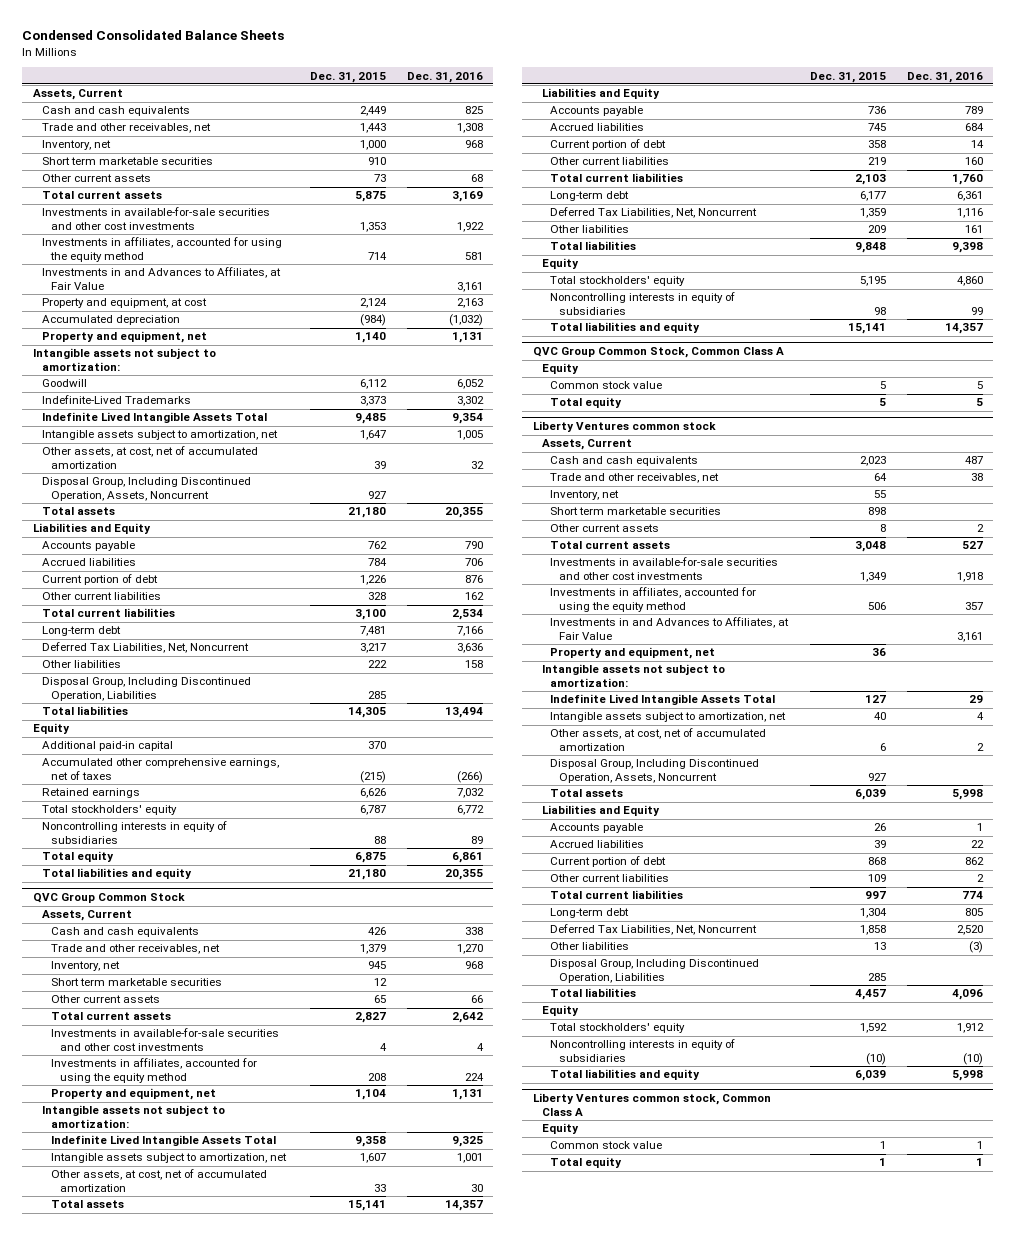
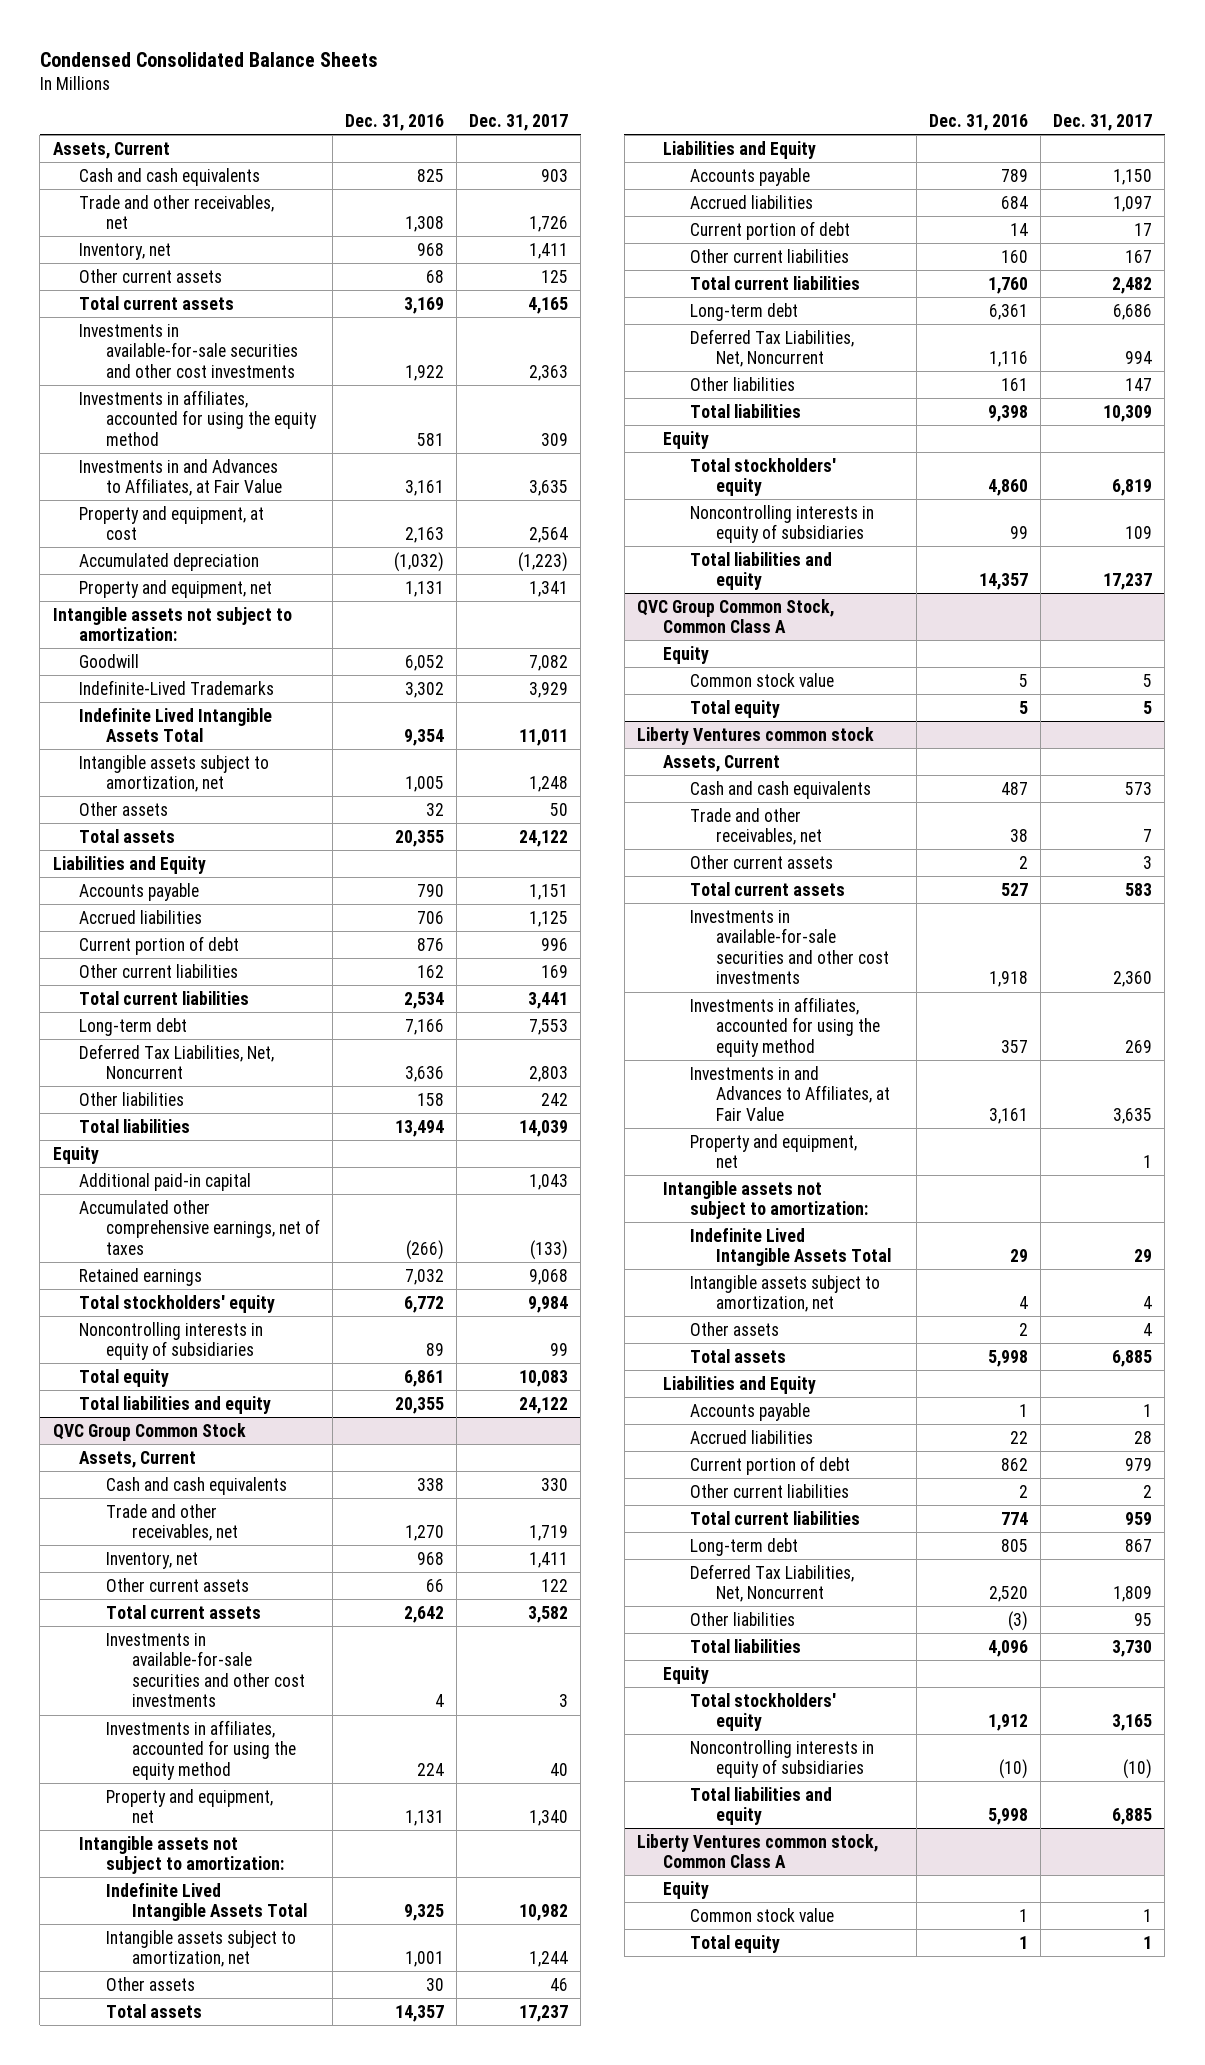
[309,71,386,83] Dec. 31, 2015 -> none
none -> [469,114,569,132] Dec. 31, 2017
[41,157,213,166] Short term marketable securities -> none
[41,477,251,501] Disposal Group, Including Discontinued Operation, Assets, Noncurrent -> none
[41,446,258,469] Other assets, at cost, net of accumulated amortization -> [79,801,169,816] Other assets
[41,677,251,701] Disposal Group, Including Discontinued Operation, Liabilities -> none
[50,978,222,987] Short term marketable securities -> none
[50,1169,267,1192] Other assets, at cost, net of accumulated amortization -> [105,1976,195,1991] Other assets
[550,490,620,501] Inventory, net -> none
[550,507,722,516] Short term marketable securities -> none
[550,759,760,783] Disposal Group, Including Discontinued Operation, Assets, Noncurrent -> none
[550,728,767,751] Other assets, at cost, net of accumulated amortization -> [689,1321,779,1336] Other assets
[550,959,760,983] Disposal Group, Including Discontinued Operation, Liabilities -> none

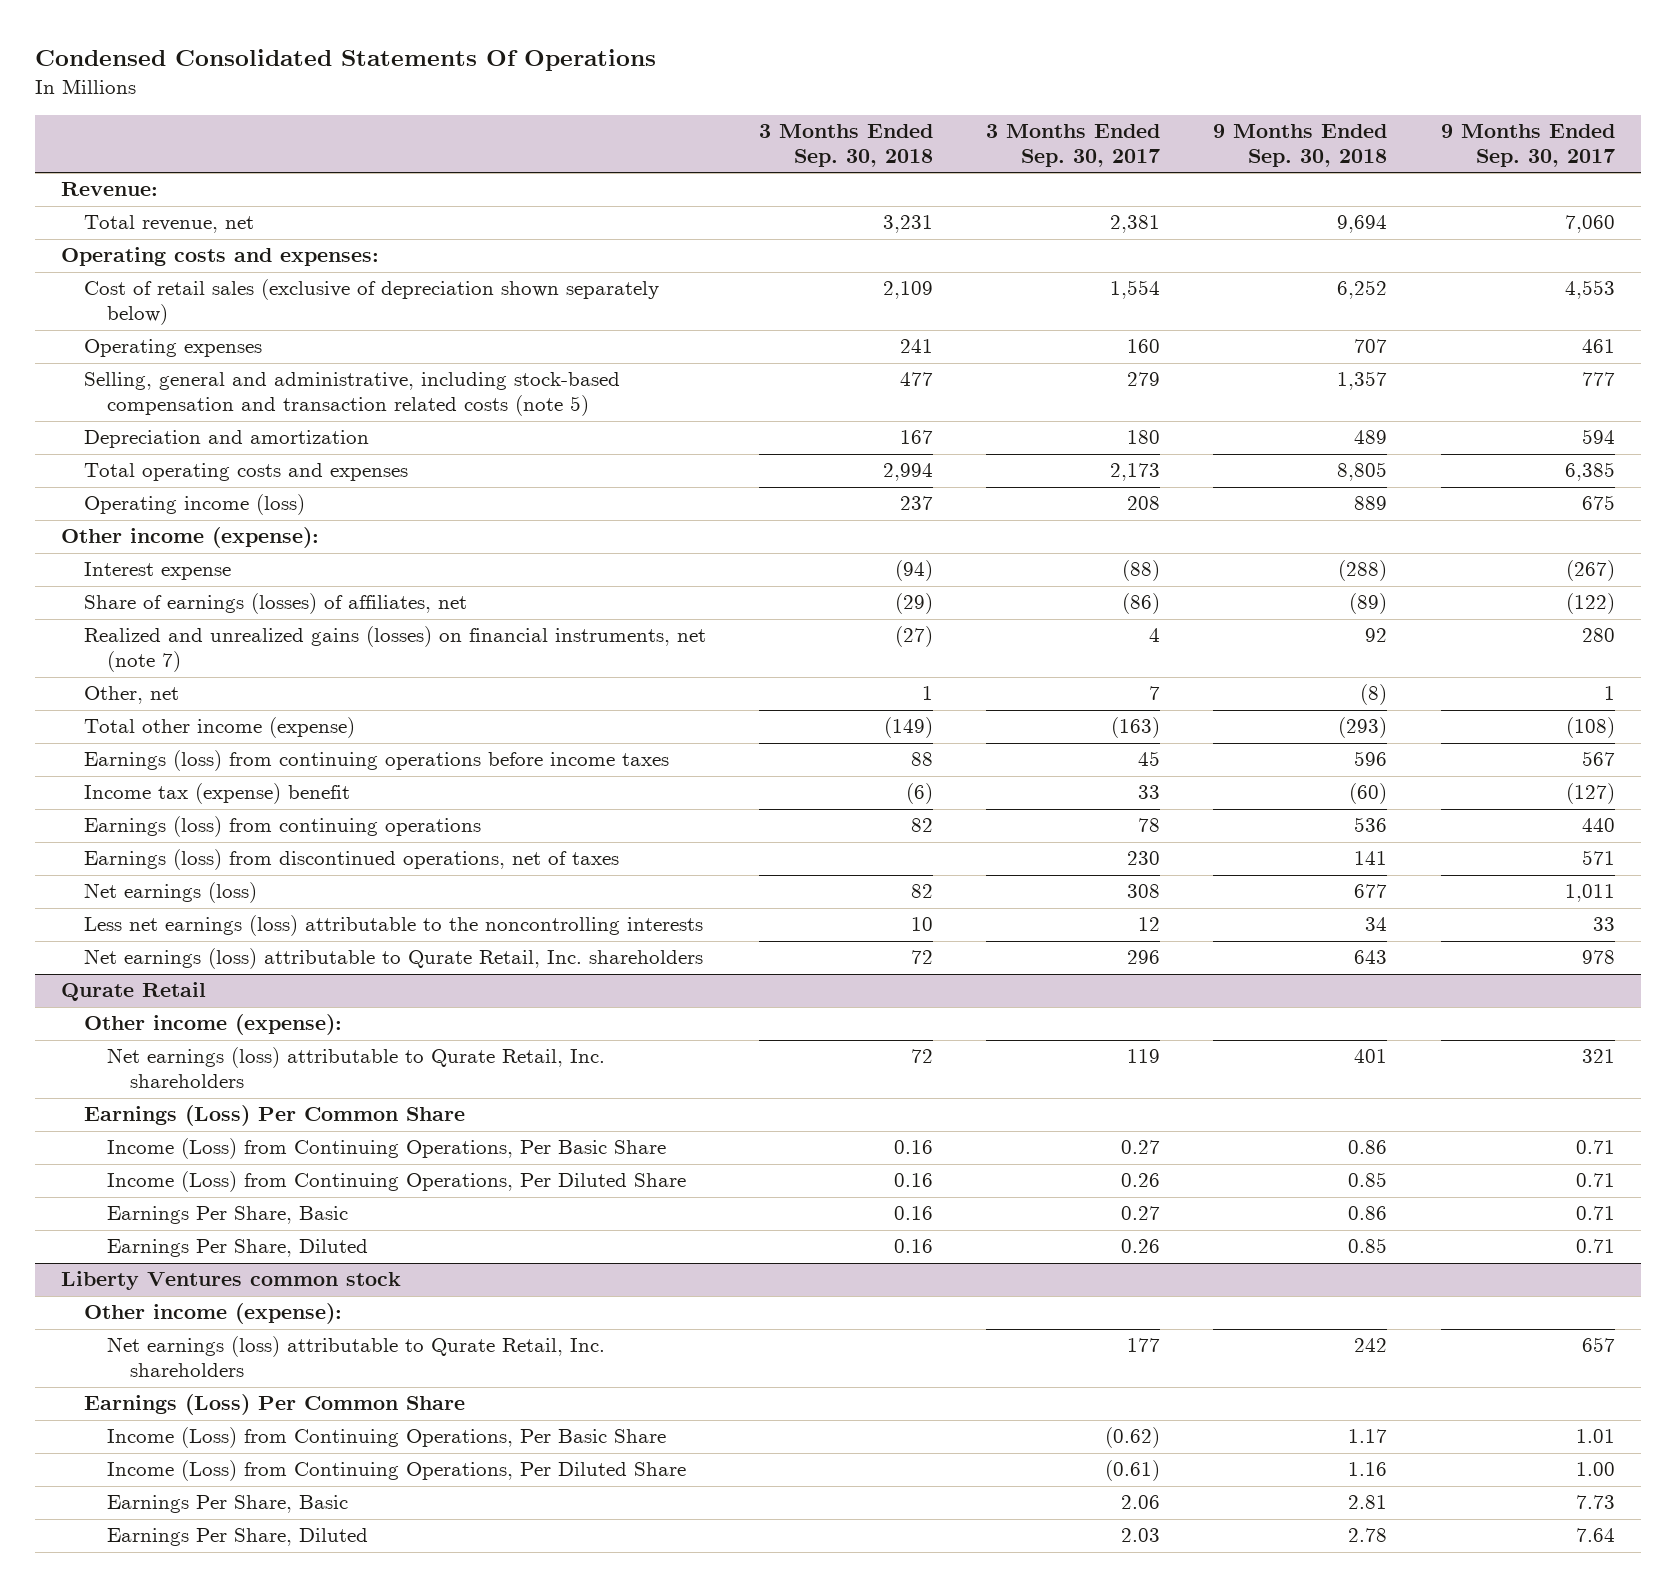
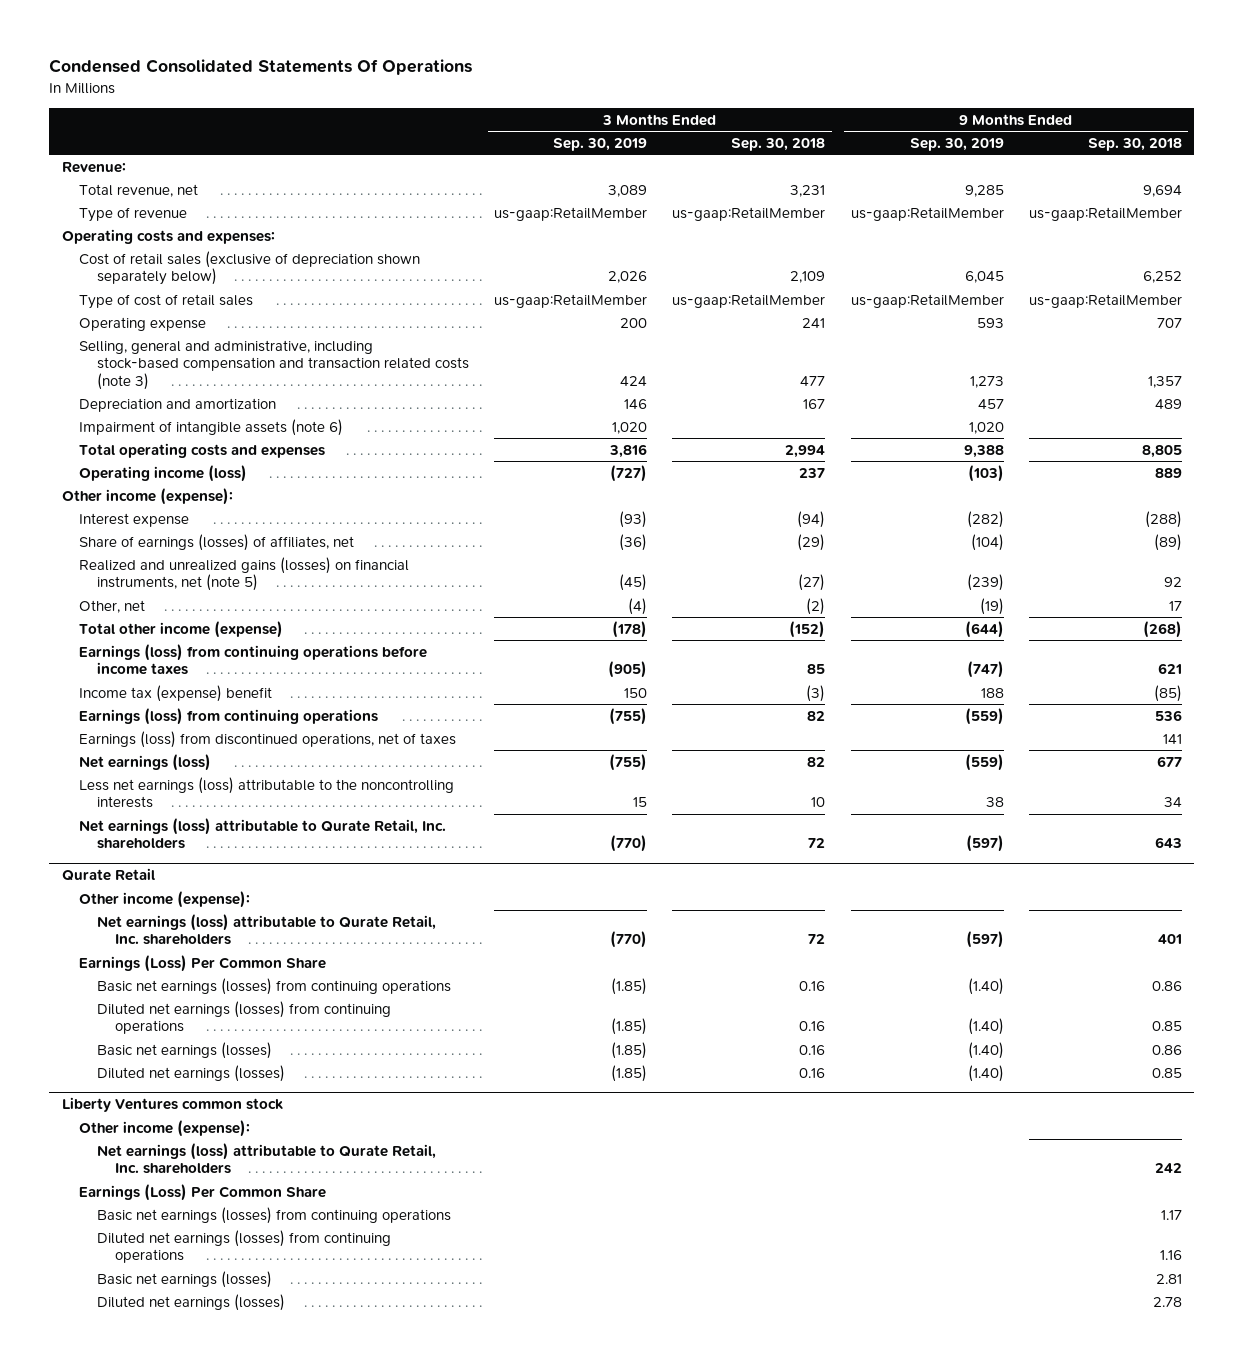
[986,123,1161,167] 3 Months Ended Sep. 30, 2017 -> none
[1440,123,1615,167] 9 Months Ended Sep. 30, 2017 -> none
none -> [553,137,648,151] Sep. 30, 2019
none -> [909,137,1004,151] Sep. 30, 2019
none -> [79,206,188,222] Type of revenue
none -> [79,293,254,309] Type of cost of retail sales
[84,339,263,358] Operating expenses -> [79,316,207,331] Operating expense
[84,372,621,417] Selling, general and administrative, including stock-based compensation and transaction related costs (note 5) -> [79,339,469,390] Selling, general and administrative, including stock-based compensation and transaction related costs (note 3)
none -> [79,418,344,436] Impairment of intangible assets (note 6)
[84,626,707,673] Realized and unrealized gains (losses) on financial instruments, net (note 7) -> [79,556,410,592] Realized and unrealized gains (losses) on financial instruments, net (note 5)
[922,686,934,701] 1 -> [806,597,826,615] (2)
[1360,684,1388,706] (8) -> [1168,600,1182,611] 17
[884,717,934,739] (149) -> [789,620,826,638] (152)
[1338,717,1388,739] (293) -> [1142,620,1182,638] (268)
[911,752,934,767] 88 -> [807,664,826,675] 85
[1354,751,1388,767] 596 -> [1157,663,1182,675] 621
[906,783,934,805] (6) -> [806,684,826,702] (3)
[1349,783,1388,805] (60) -> [1153,684,1182,702] (85)
[106,1138,666,1160] Income (Loss) from Continuing Operations, Per Basic Share -> [96,977,451,995] Basic net earnings (losses) from continuing operations
[106,1171,686,1193] Income (Loss) from Continuing Operations, Per Diluted Share -> [96,1000,391,1035] Diluted net earnings (losses) from continuing operations
[106,1206,348,1225] Earnings Per Share, Basic -> [96,1041,272,1059] Basic net earnings (losses)
[106,1239,368,1258] Earnings Per Share, Diluted -> [96,1064,285,1082] Diluted net earnings (losses)
[106,1427,666,1449] Income (Loss) from Continuing Operations, Per Basic Share -> [96,1206,451,1224] Basic net earnings (losses) from continuing operations
[106,1460,686,1482] Income (Loss) from Continuing Operations, Per Diluted Share -> [96,1229,391,1264] Diluted net earnings (losses) from continuing operations
[106,1495,348,1514] Earnings Per Share, Basic -> [96,1270,272,1288] Basic net earnings (losses)
[106,1528,368,1547] Earnings Per Share, Diluted -> [96,1293,285,1311] Diluted net earnings (losses)

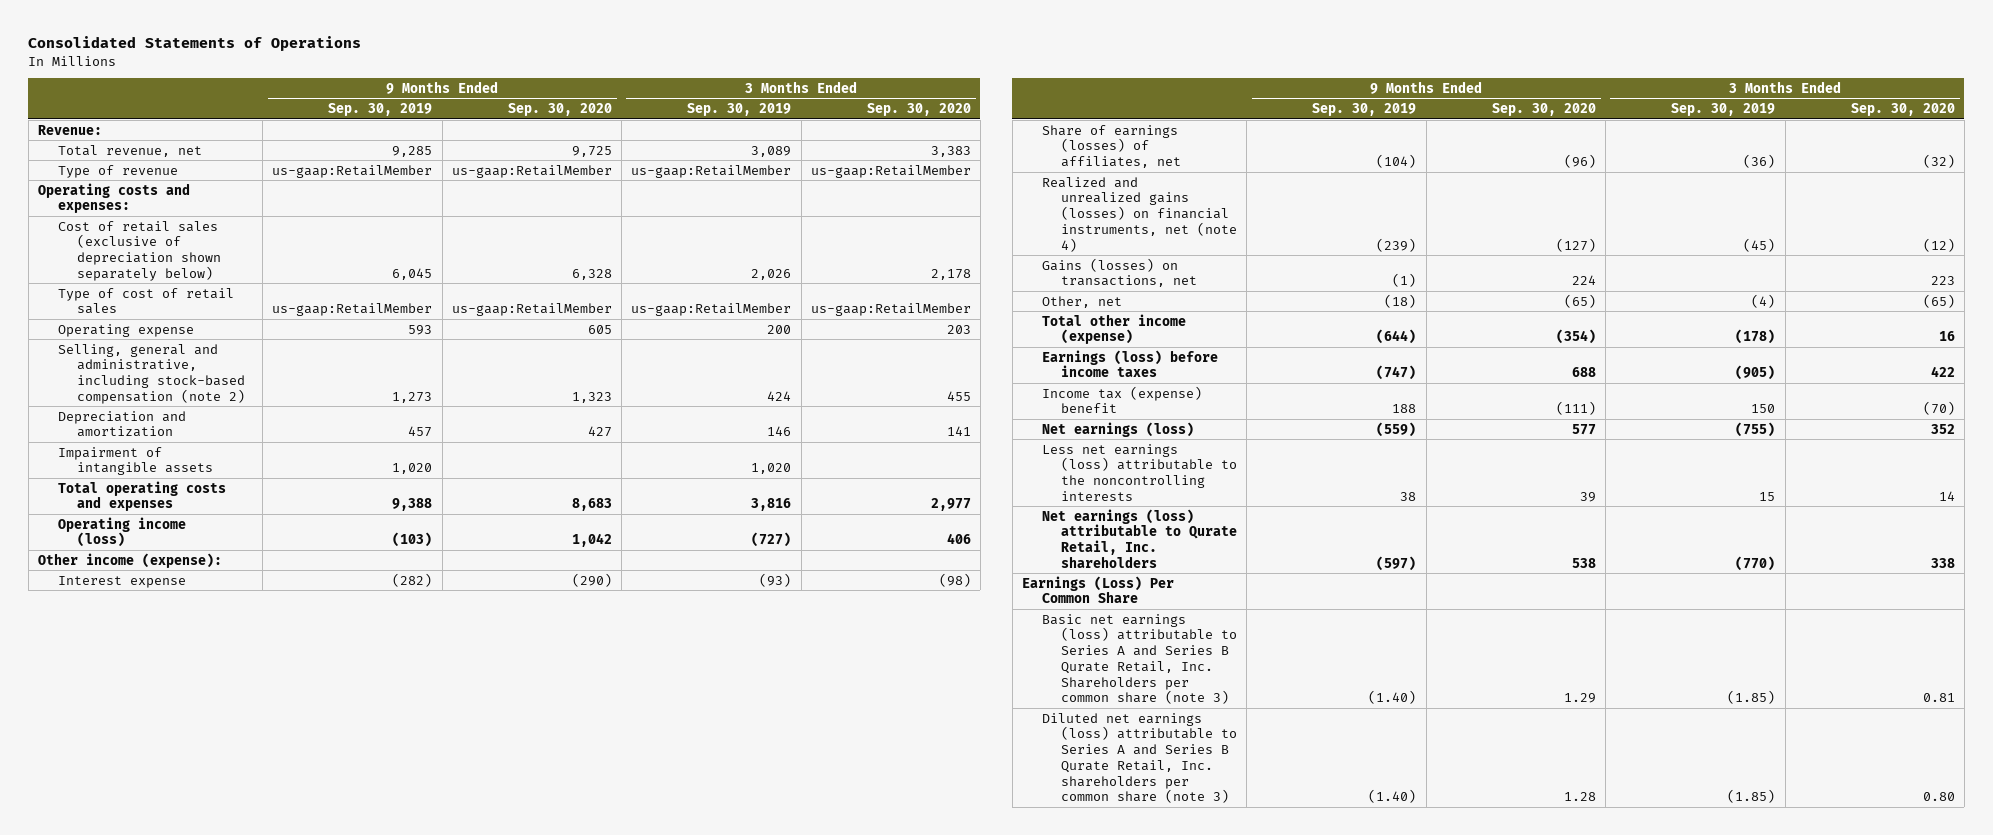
[48,59,472,76] Condensed Consolidated Statements Of Operations -> [28,36,362,52] Consolidated Statements of Operations
[731,137,826,151] Sep. 30, 2018 -> none
[1087,137,1182,151] Sep. 30, 2018 -> none
none -> [507,102,612,116] Sep. 30, 2020
none -> [866,102,971,116] Sep. 30, 2020
[79,339,469,390] Selling, general and administrative, including stock-based compensation and transaction related costs (note 3) -> [57,343,246,404] Selling, general and administrative, including stock-based compensation (note 2)
[79,418,344,436] Impairment of intangible assets (note 6) -> [57,446,214,476] Impairment of intangible assets
[79,556,410,592] Realized and unrealized gains (losses) on financial instruments, net (note 5) -> [1041,176,1237,252] Realized and unrealized gains (losses) on financial instruments, net (note 4)
none -> [1041,257,1197,288] Gains (losses) on transactions, net
[979,597,1004,615] (19) -> [1384,293,1417,308] (18)
[79,643,428,676] Earnings (loss) from continuing operations before income taxes -> [1041,349,1218,378] Earnings (loss) before income taxes
[79,707,379,725] Earnings (loss) from continuing operations -> none
[79,730,457,748] Earnings (loss) from discontinued operations, net of taxes -> none
[61,868,155,882] Qurate Retail -> none
[79,890,251,908] Other income (expense): -> none
[96,913,436,946] Net earnings (loss) attributable to Qurate Retail, Inc. shareholders -> none
[96,977,451,995] Basic net earnings (losses) from continuing operations -> none
[96,1000,391,1035] Diluted net earnings (losses) from continuing operations -> none
[61,1097,283,1113] Liberty Ventures common stock -> none
[79,1119,251,1137] Other income (expense): -> none
[96,1142,436,1175] Net earnings (loss) attributable to Qurate Retail, Inc. shareholders -> none
[79,1183,327,1201] Earnings (Loss) Per Common Share -> none
[96,1206,451,1224] Basic net earnings (losses) from continuing operations -> none
[96,1229,391,1264] Diluted net earnings (losses) from continuing operations -> none
[96,1270,272,1288] Basic net earnings (losses) -> none
[96,1293,285,1311] Diluted net earnings (losses) -> none
[96,1041,272,1059] Basic net earnings (losses) -> [1041,613,1237,705] Basic net earnings (loss) attributable to Series A and Series B Qurate Retail, Inc. Shareholders per common share (note 3)
[96,1064,285,1082] Diluted net earnings (losses) -> [1041,712,1237,804] Diluted net earnings (loss) attributable to Series A and Series B Qurate Retail, Inc. shareholders per common share (note 3)

